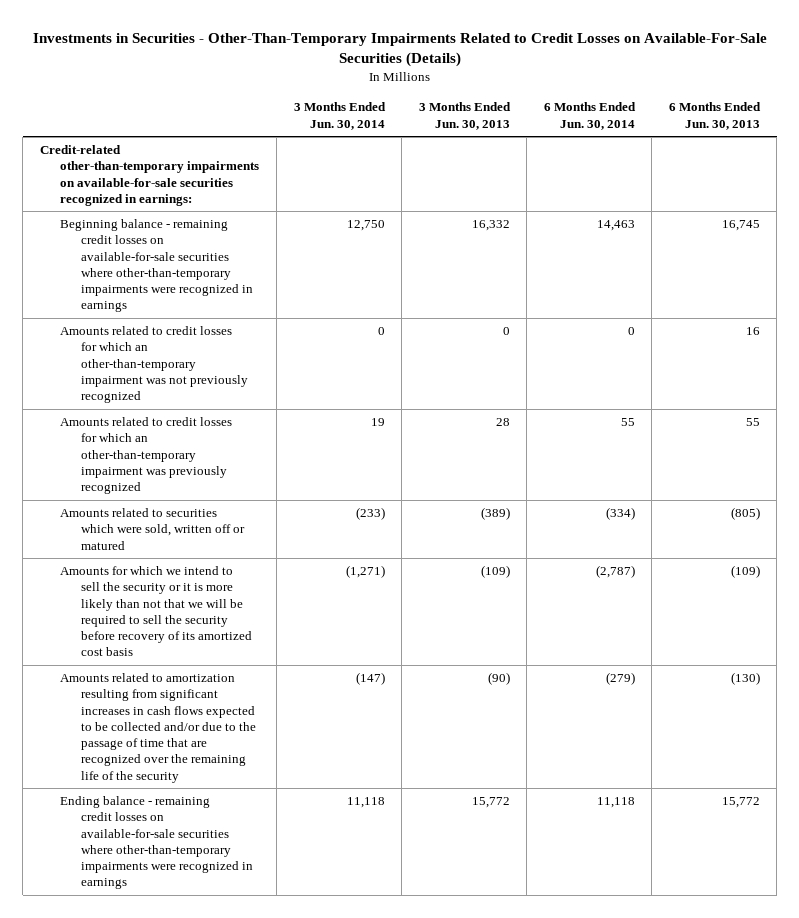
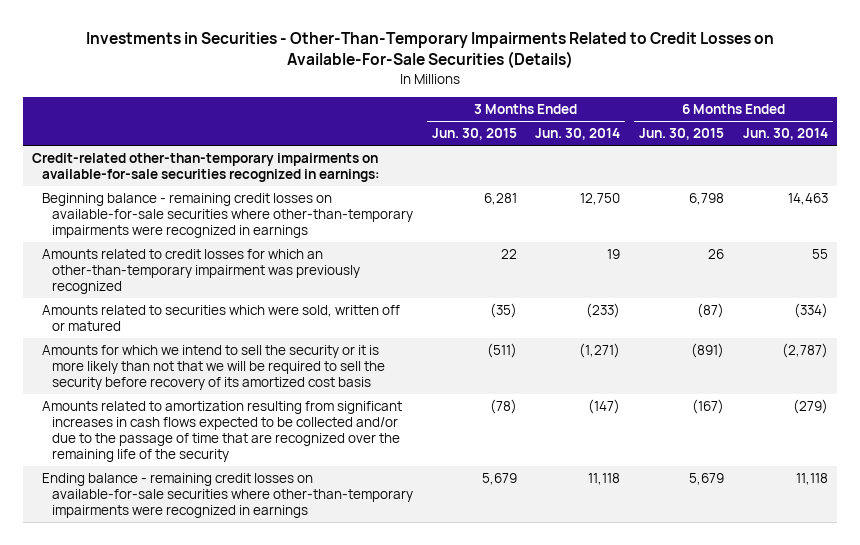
[418,102,511,130] 3 Months Ended Jun. 30, 2013 -> none
[668,102,761,130] 6 Months Ended Jun. 30, 2013 -> none
none -> [431,128,517,141] Jun. 30, 2015
none -> [639,128,725,141] Jun. 30, 2015
[60,326,249,404] Amounts related to credit losses for which an other-than-temporary impairment was not previously recognized -> none

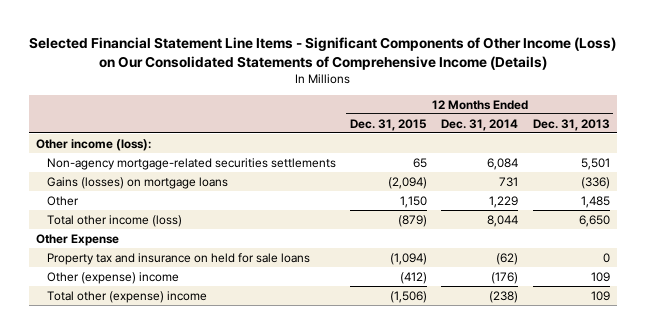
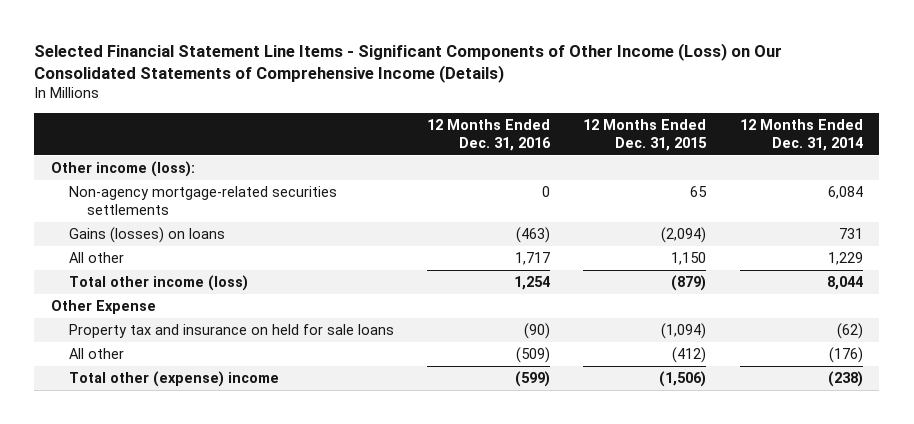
[532,118,610,131] Dec. 31, 2013 -> none
none -> [427,118,552,151] 12 Months Ended Dec. 31, 2016
[46,176,228,189] Gains (losses) on mortgage loans -> [68,227,225,244] Gains (losses) on loans
[46,195,79,206] Other -> [68,252,124,264] All other
[46,271,179,284] Other (expense) income -> [68,348,124,360] All other

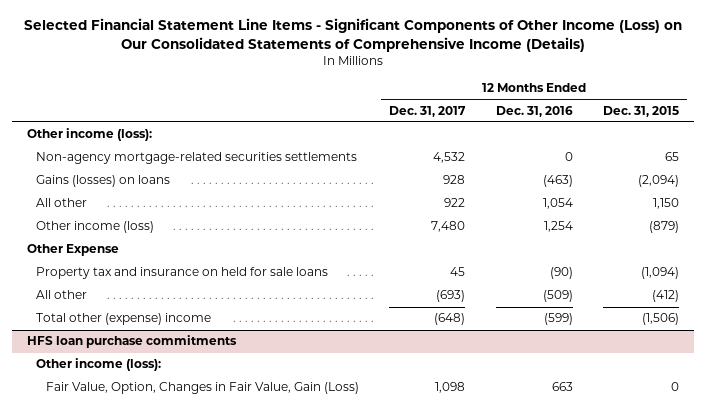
[739,118,863,151] 12 Months Ended Dec. 31, 2014 -> none
none -> [389,105,467,117] Dec. 31, 2017
[515,252,551,266] 1,717 -> [542,198,573,210] 1,054
[68,275,248,292] Total other income (loss) -> [36,221,155,234] Other income (loss)
none -> [27,335,238,349] HFS loan purchase commitments
none -> [36,358,162,372] Other income (loss):
none -> [45,382,359,395] Fair Value, Option, Changes in Fair Value, Gain (Loss)

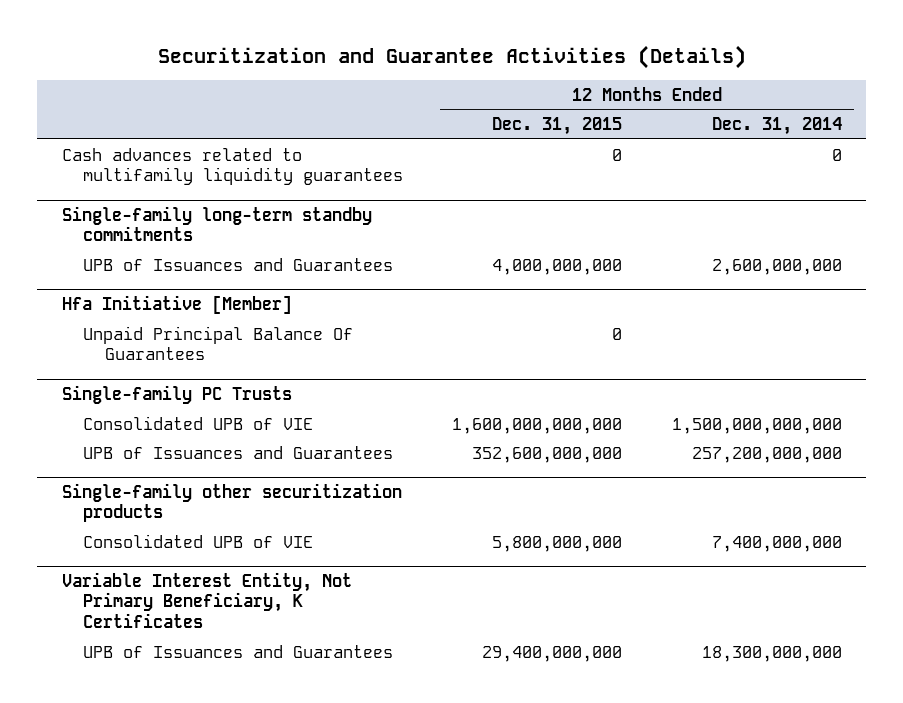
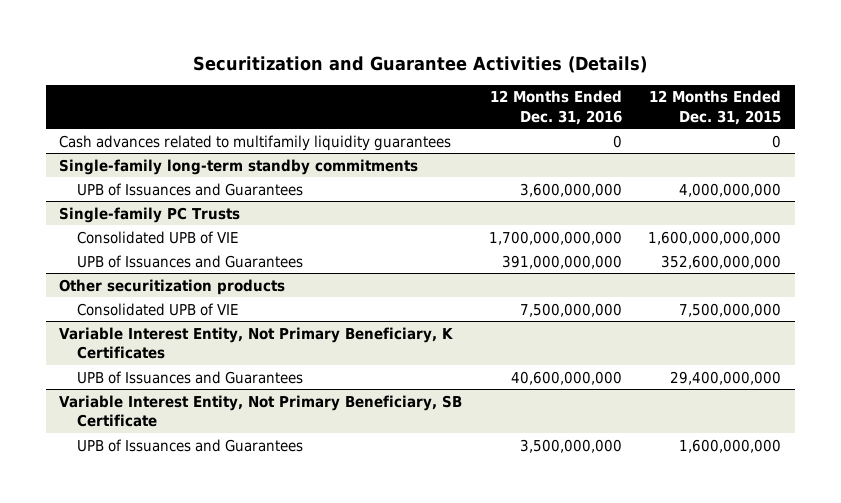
[711,116,842,135] Dec. 31, 2014 -> none
none -> [489,90,622,125] 12 Months Ended Dec. 31, 2016
[61,294,292,314] Hfa Initiative [Member] -> none
[83,325,354,361] Unpaid Principal Balance Of Guarantees -> none
[61,482,402,523] Single-family other securitization products -> [59,278,286,295] Other securitization products
[492,535,623,552] 5,800,000,000 -> [679,302,782,317] 7,500,000,000
none -> [59,394,463,427] Variable Interest Entity, Not Primary Beneficiary, SB Certificate
none -> [77,438,304,452] UPB of Issuances and Guarantees

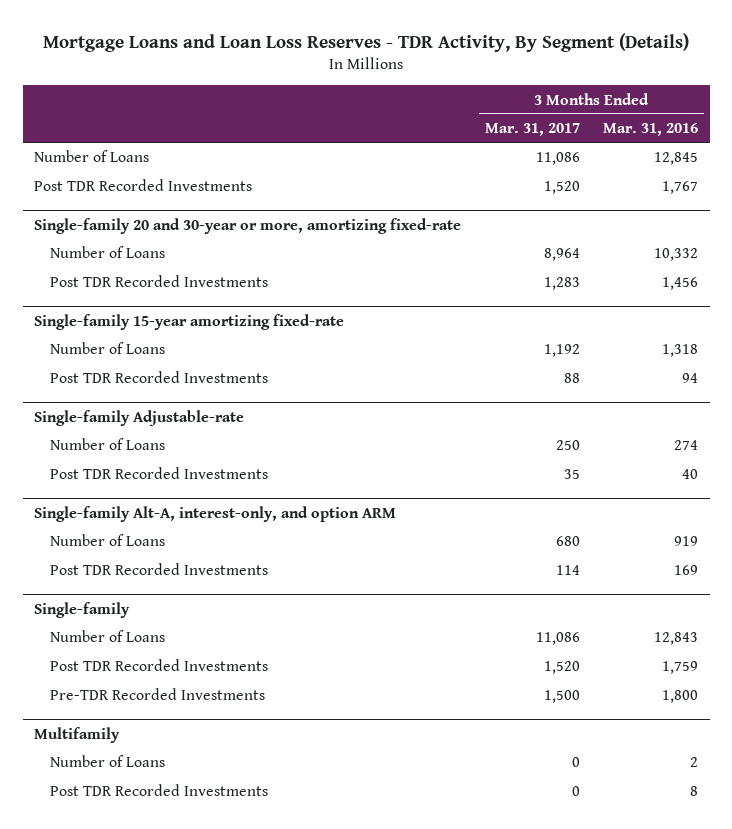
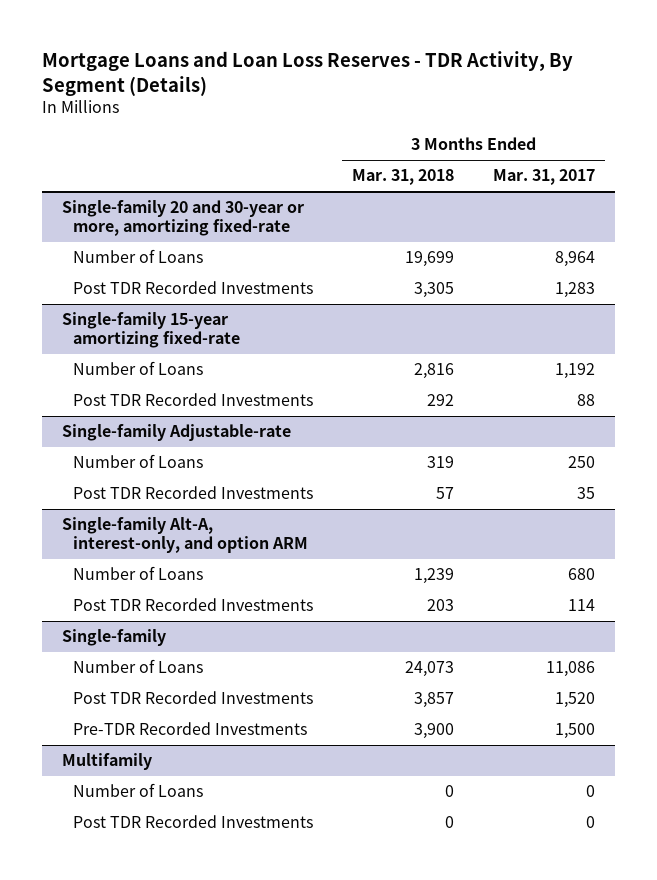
[603,123,699,137] Mar. 31, 2016 -> none
none -> [352,169,455,186] Mar. 31, 2018
[34,150,150,163] Number of Loans -> none
[34,179,253,192] Post TDR Recorded Investments -> none

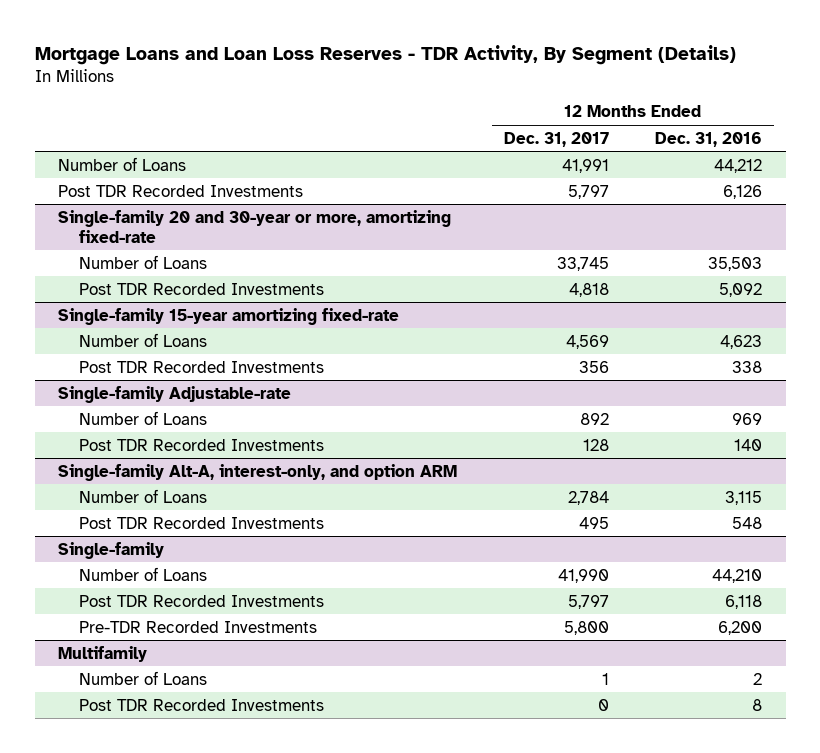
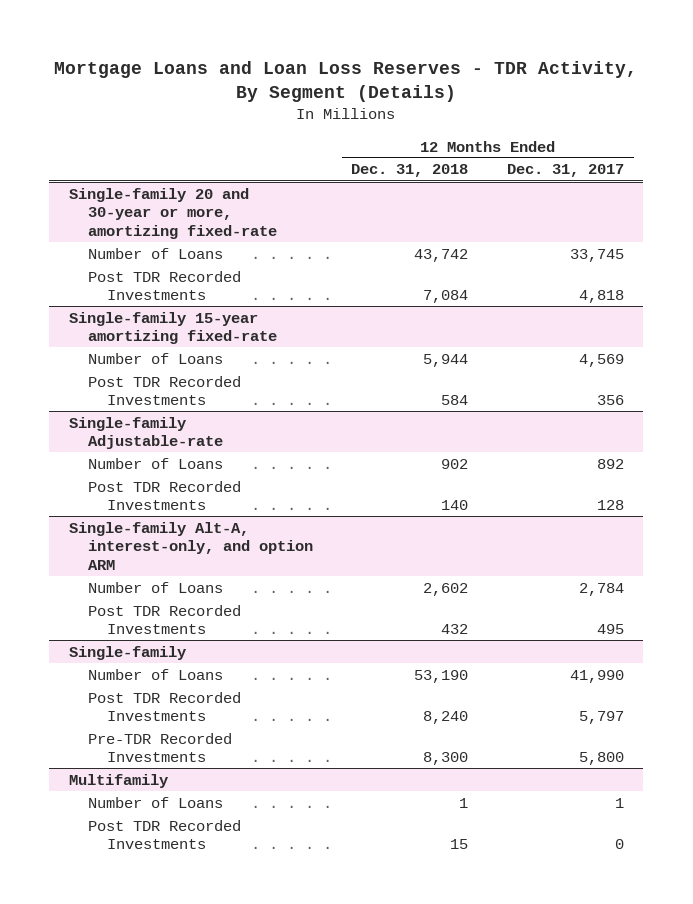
[655,131,763,147] Dec. 31, 2016 -> none
none -> [351,164,469,178] Dec. 31, 2018
[58,156,187,171] Number of Loans -> none
[58,184,304,197] Post TDR Recorded Investments -> none

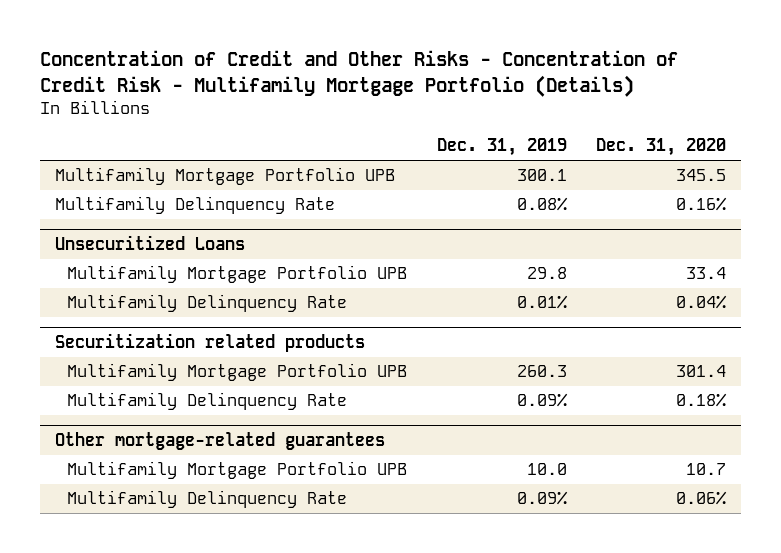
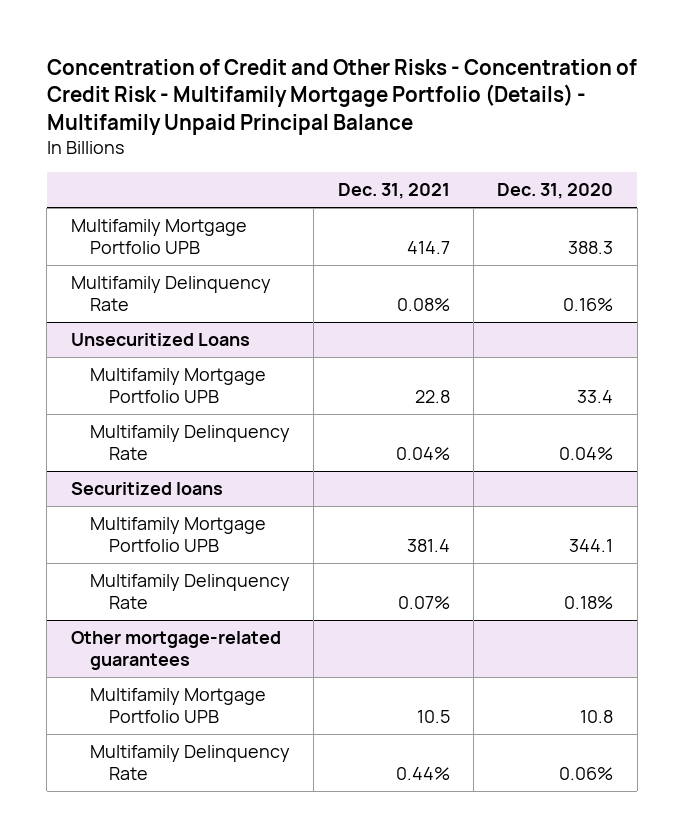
[40,49,679,97] Concentration of Credit and Other Risks - Concentration of Credit Risk - Multifamily Mortgage Portfolio (Details) -> [46,58,637,135] Concentration of Credit and Other Risks - Concentration of Credit Risk - Multifamily Mortgage Portfolio (Details) - Multifamily Unpaid Principal Balance
[436,138,567,157] Dec. 31, 2019 -> none
none -> [337,183,450,200] Dec. 31, 2021
[676,169,727,182] 345.5 -> [568,240,614,254] 388.3
[54,332,365,352] Securitization related products -> [70,482,223,496] Securitized loans
[676,365,727,378] 301.4 -> [569,538,614,552] 344.1
[686,463,727,476] 10.7 -> [580,709,614,723] 10.8

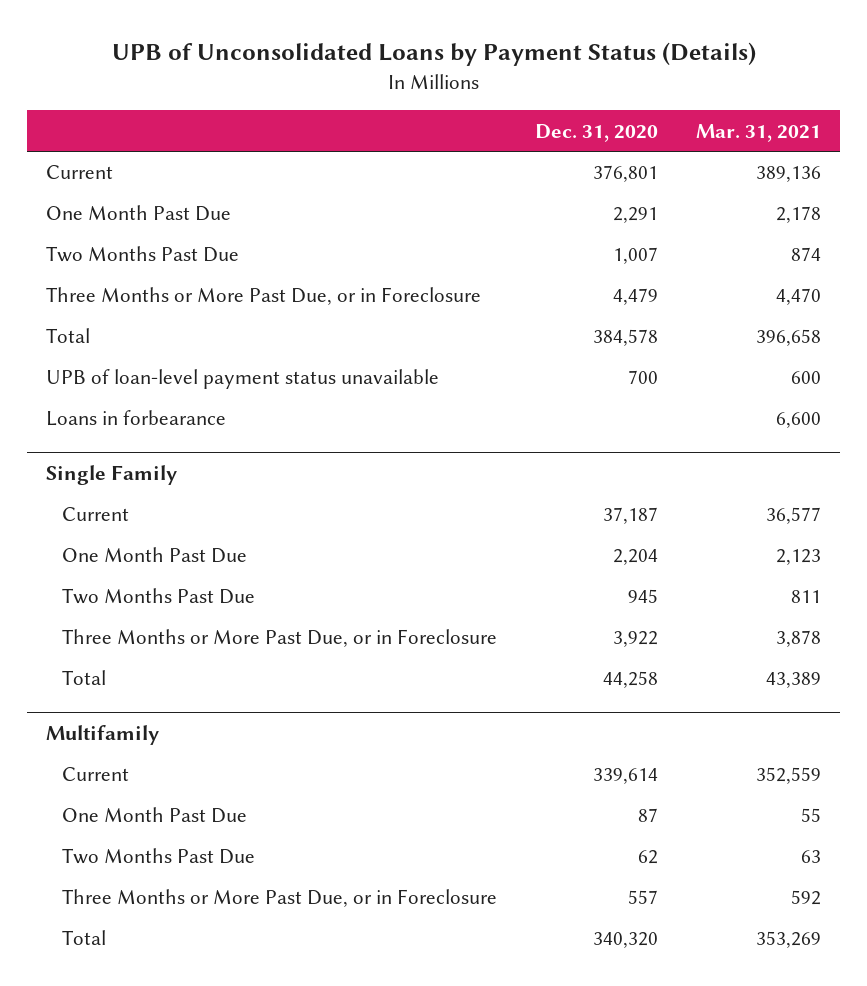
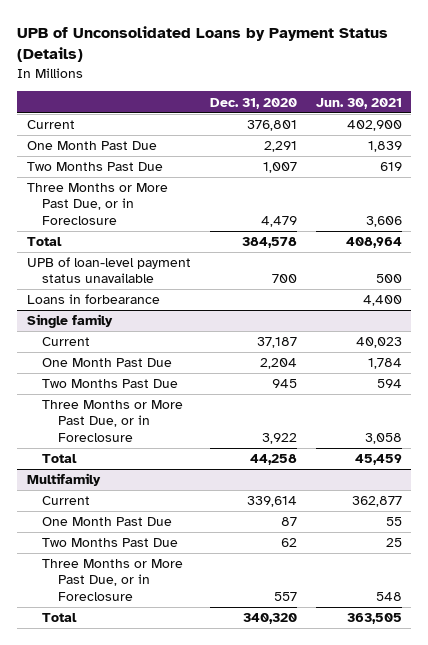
[695,123,821,142] Mar. 31, 2021 -> none
none -> [315,97,402,109] Jun. 30, 2021
[46,465,178,486] Single Family -> [26,314,113,329] Single family

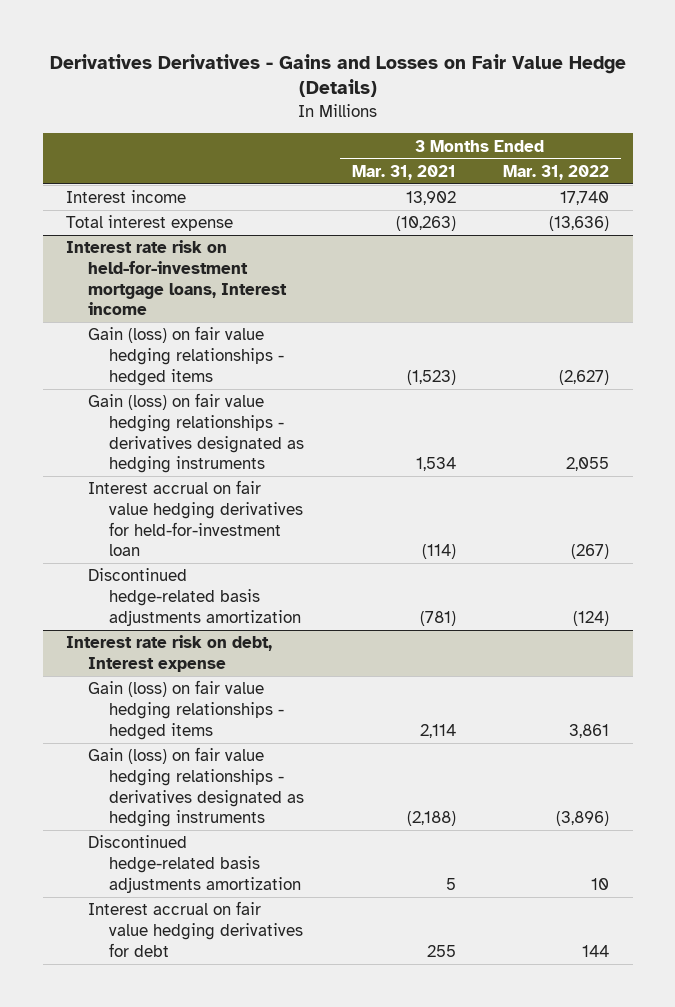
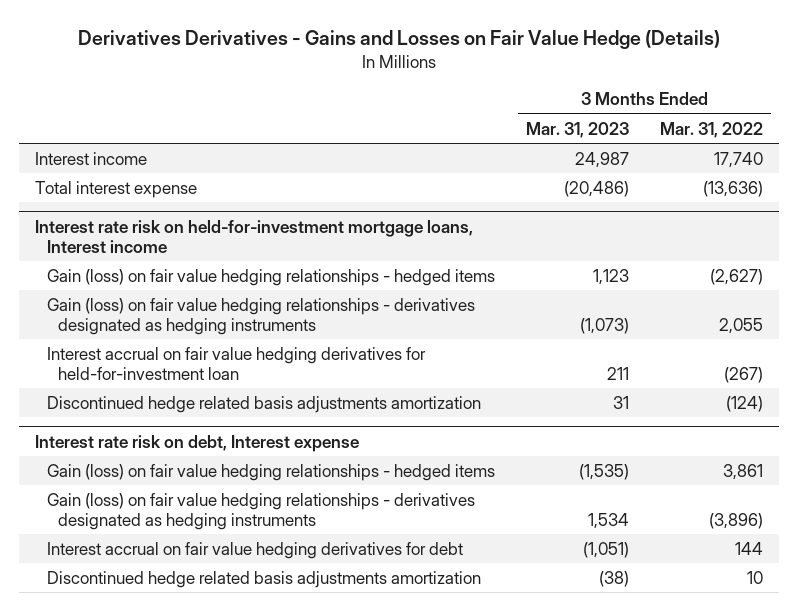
[351,164,456,180] Mar. 31, 2021 -> none
none -> [525,121,629,138] Mar. 31, 2023
[87,568,302,626] Discontinued hedge-related basis adjustments amortization -> [46,395,481,413] Discontinued hedge related basis adjustments amortization
[87,835,302,893] Discontinued hedge-related basis adjustments amortization -> none
none -> [46,570,481,588] Discontinued hedge related basis adjustments amortization

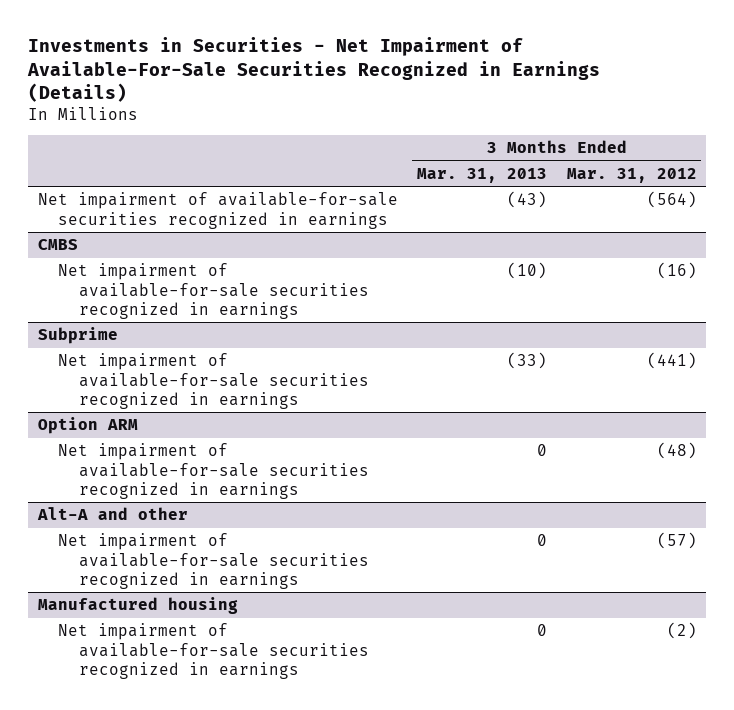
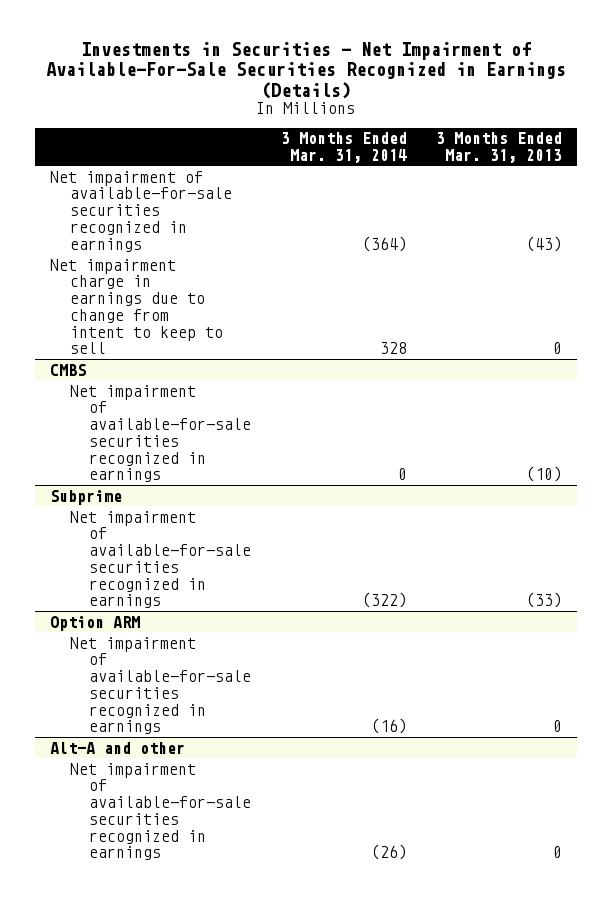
[566,167,697,183] Mar. 31, 2012 -> none
none -> [280,132,407,163] 3 Months Ended Mar. 31, 2014
none -> [50,258,223,355] Net impairment charge in earnings due to change from intent to keep to sell
[37,597,238,615] Manufactured housing -> none
[58,623,369,679] Net impairment of available-for-sale securities recognized in earnings -> none

